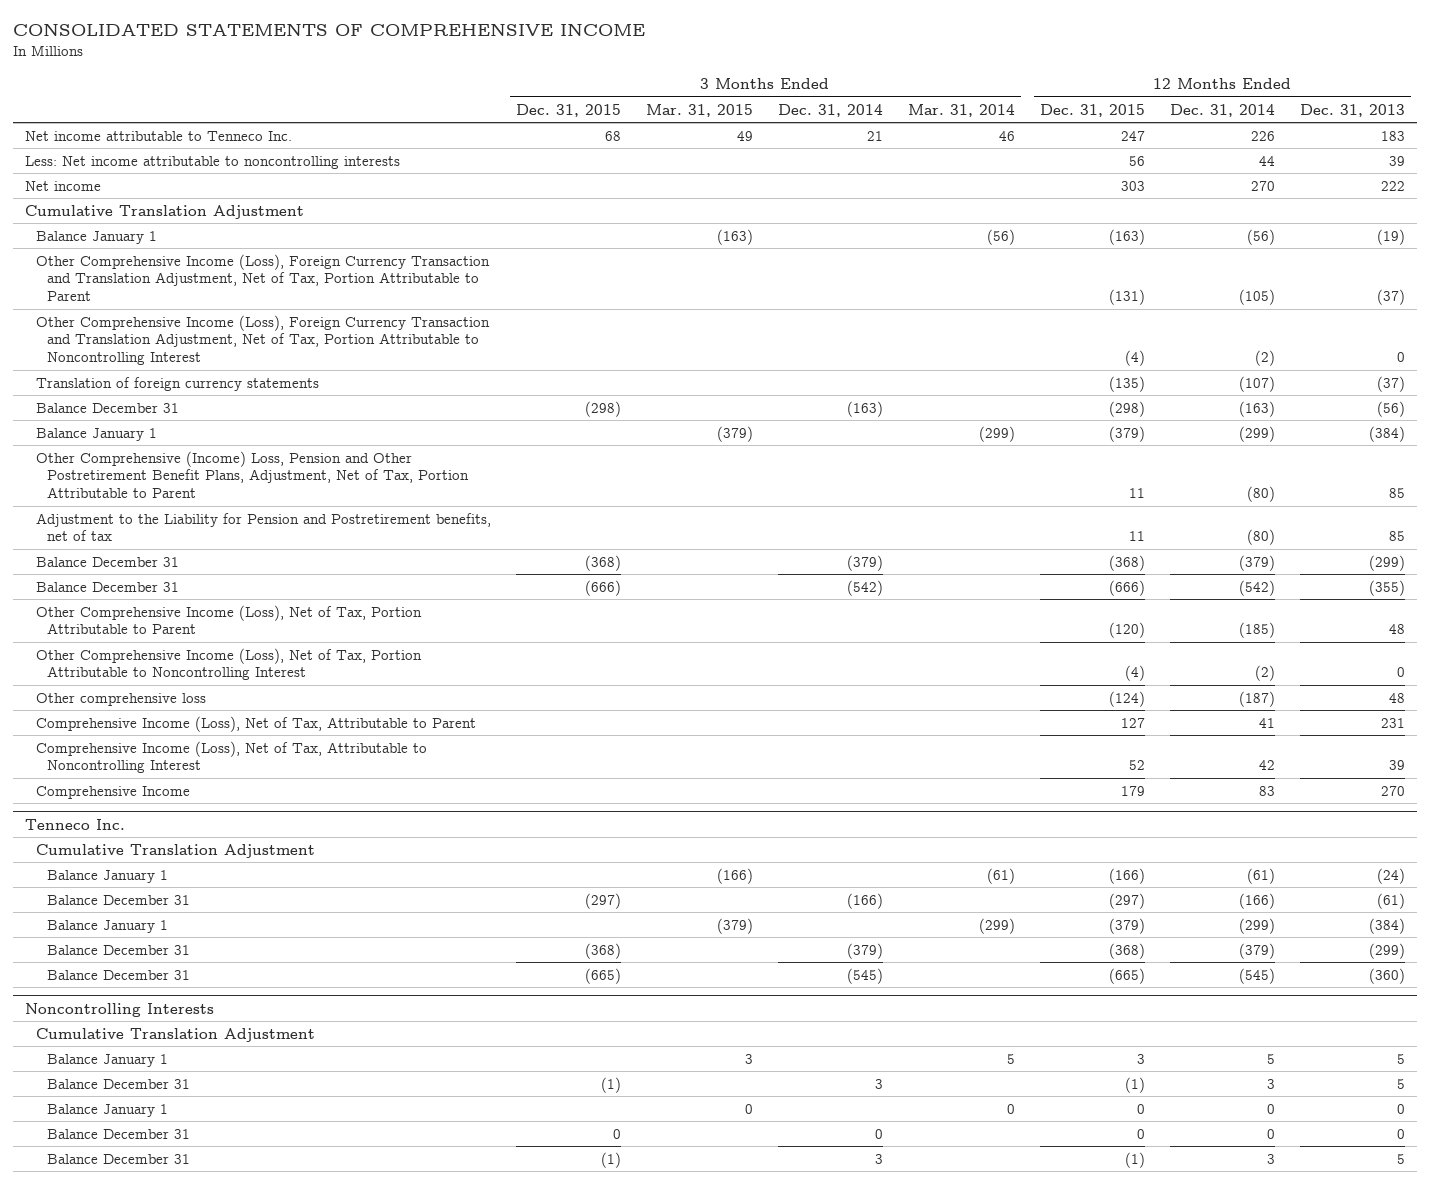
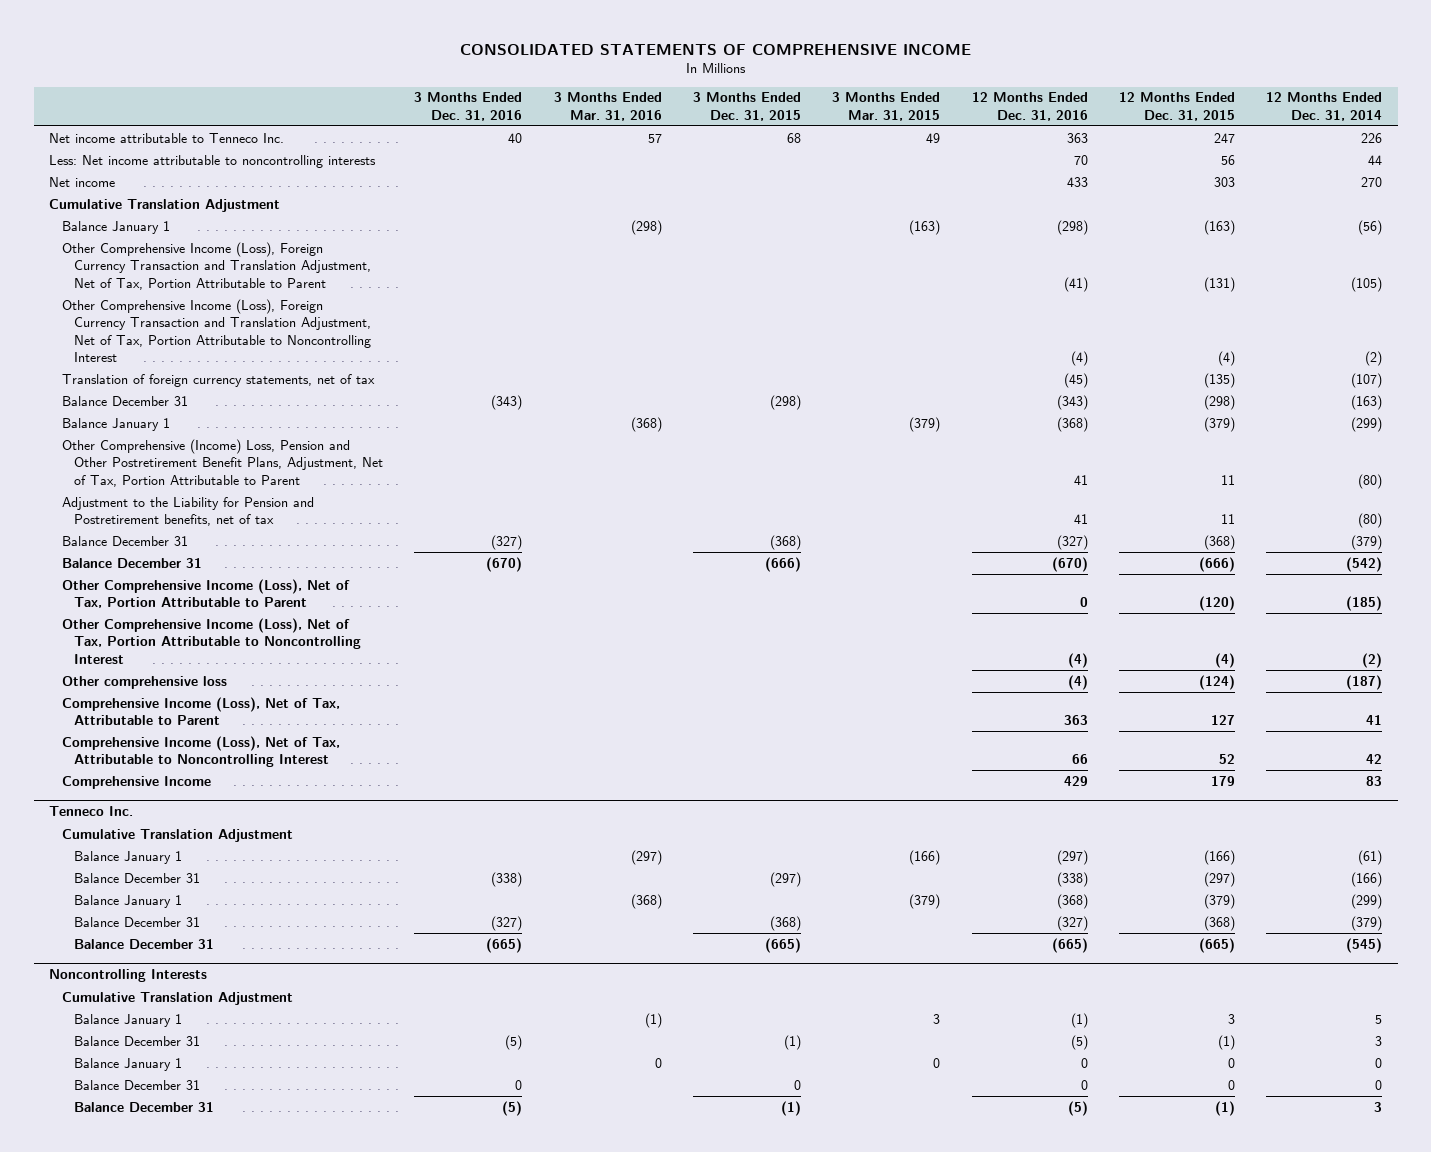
[777,103,883,117] Dec. 31, 2014 -> none
[907,103,1015,117] Mar. 31, 2014 -> none
[1299,103,1405,117] Dec. 31, 2013 -> none
none -> [414,92,523,121] 3 Months Ended Dec. 31, 2016
none -> [553,92,662,121] 3 Months Ended Mar. 31, 2016
none -> [971,92,1088,121] 12 Months Ended Dec. 31, 2016
[35,376,319,391] Translation of foreign currency statements -> [61,373,375,387] Translation of foreign currency statements, net of tax

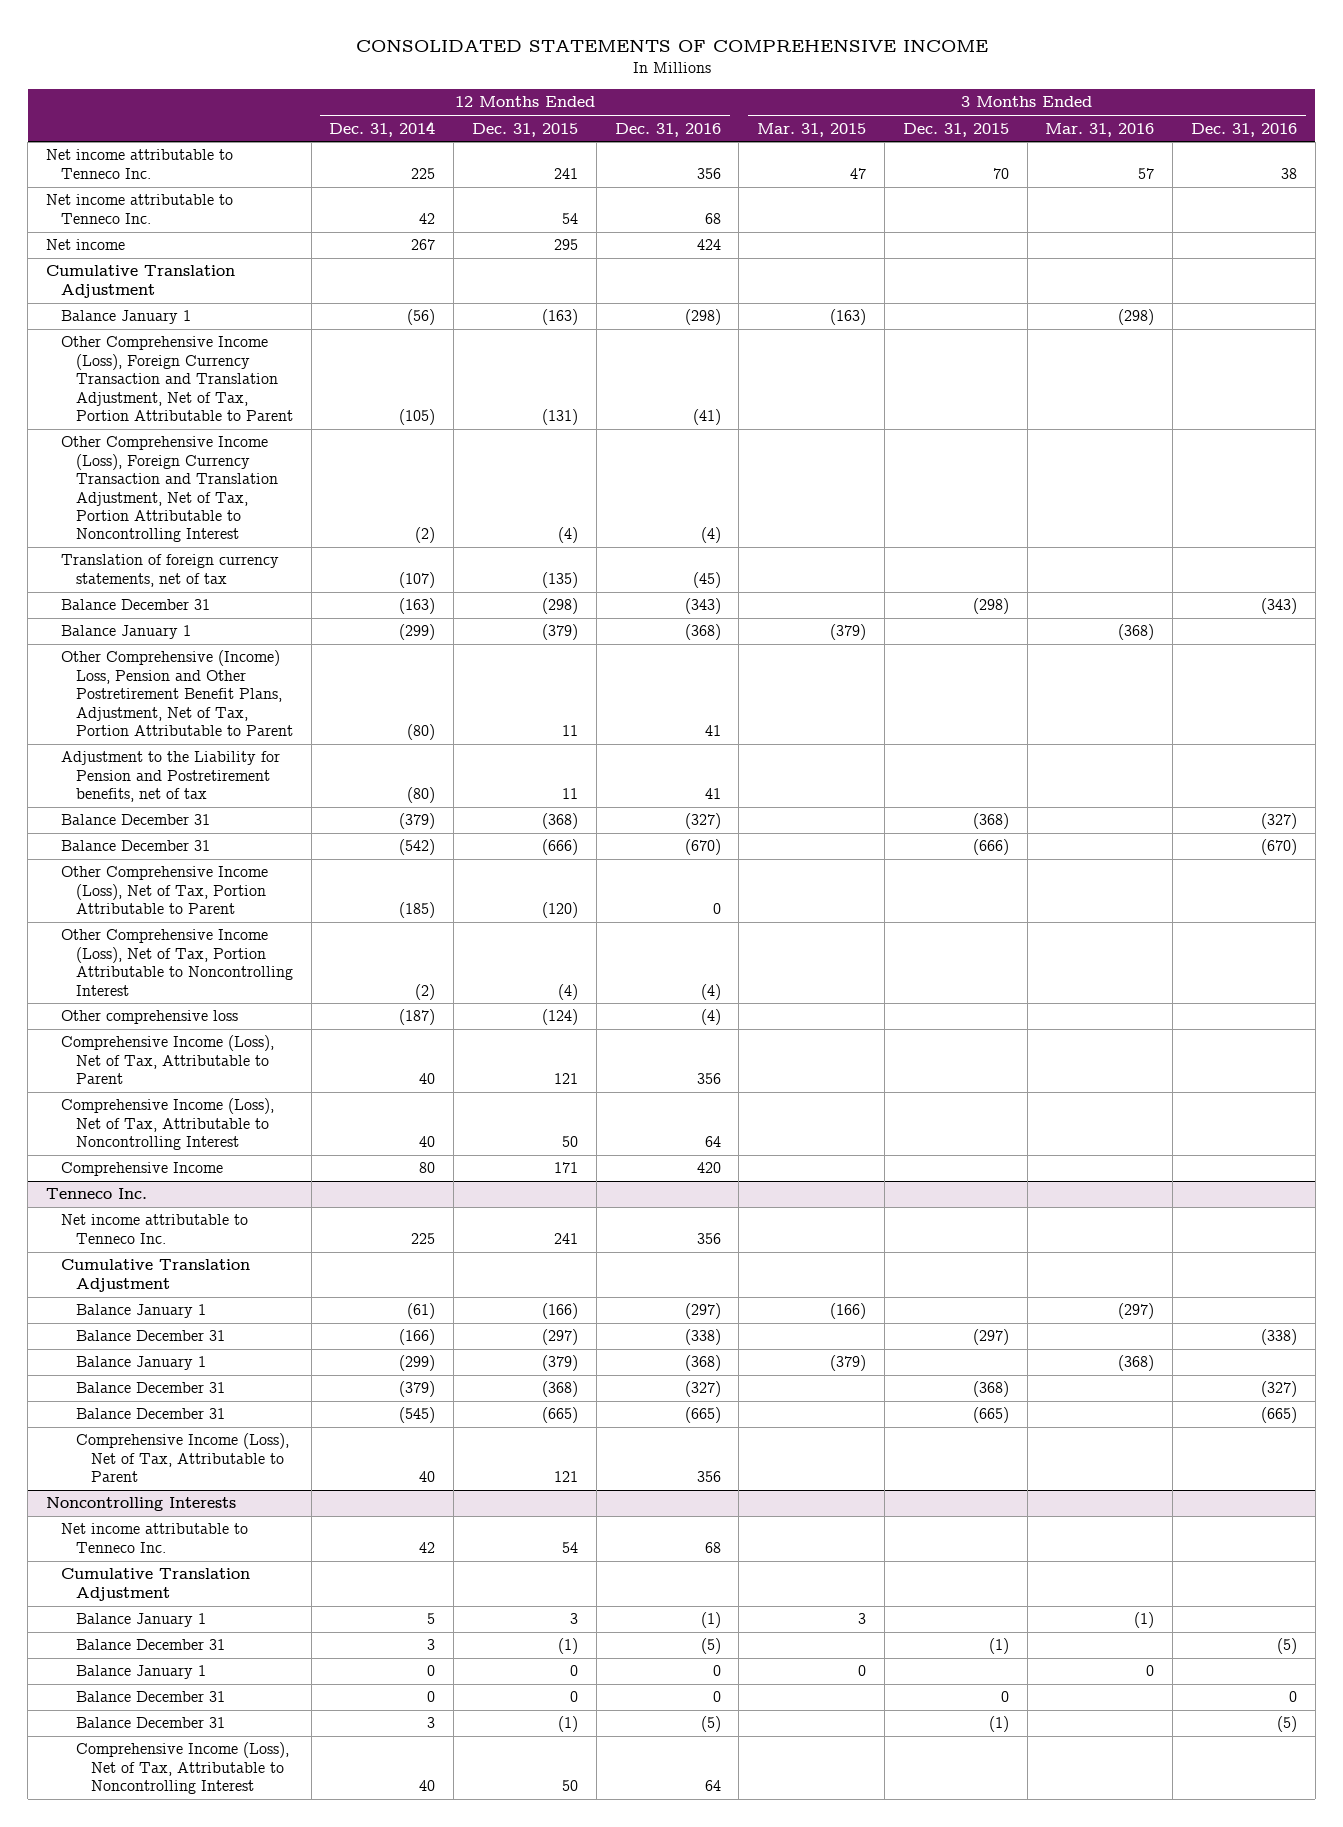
[508,132,523,143] 40 -> [1280,167,1297,179] 38
[786,132,801,143] 68 -> [992,167,1009,179] 70
[926,132,941,143] 49 -> [850,167,867,179] 47
[1066,132,1088,143] 363 -> [696,167,721,179] 356
[1213,132,1235,143] 247 -> [553,167,578,179] 241
[1361,132,1383,143] 226 -> [411,167,436,179] 225
[49,154,377,168] Less: Net income attributable to noncontrolling interests -> [46,194,234,224] Net income attributable to Tenneco Inc.
[1073,154,1088,165] 70 -> [704,212,721,224] 68
[1220,154,1235,165] 56 -> [561,212,578,224] 54
[1368,154,1383,165] 44 -> [419,212,436,224] 42
[1066,176,1088,187] 433 -> [696,239,721,251] 424
[1213,176,1235,187] 303 -> [553,239,578,251] 295
[1361,176,1383,187] 270 -> [411,239,436,251] 267
[1063,715,1088,726] 363 -> [696,1073,721,1085] 356
[1210,715,1235,726] 127 -> [553,1073,578,1085] 121
[1366,715,1383,726] 41 -> [419,1073,436,1085] 40
[1071,754,1088,765] 66 -> [704,1136,721,1148] 64
[1218,754,1235,765] 52 -> [561,1136,578,1148] 50
[1366,754,1383,765] 42 -> [419,1136,436,1148] 40
[1063,775,1088,786] 429 -> [696,1162,721,1174] 420
[1210,775,1235,786] 179 -> [553,1162,578,1174] 171
[1366,775,1383,786] 83 -> [419,1162,436,1174] 80
none -> [60,1214,248,1244] Net income attributable to Tenneco Inc.
none -> [75,1433,289,1483] Comprehensive Income (Loss), Net of Tax, Attributable to Parent
none -> [60,1523,248,1553] Net income attributable to Tenneco Inc.
none -> [75,1742,289,1795] Comprehensive Income (Loss), Net of Tax, Attributable to Noncontrolling Interest

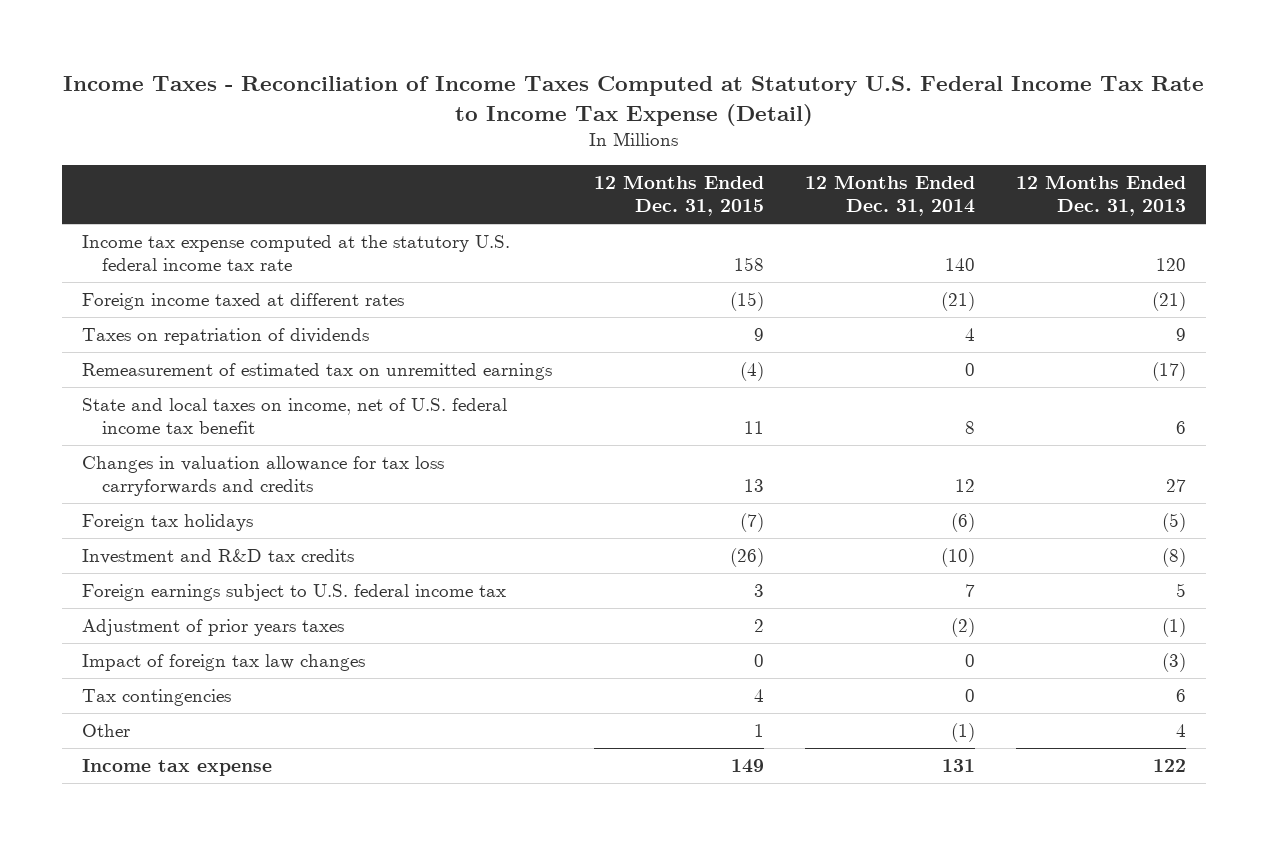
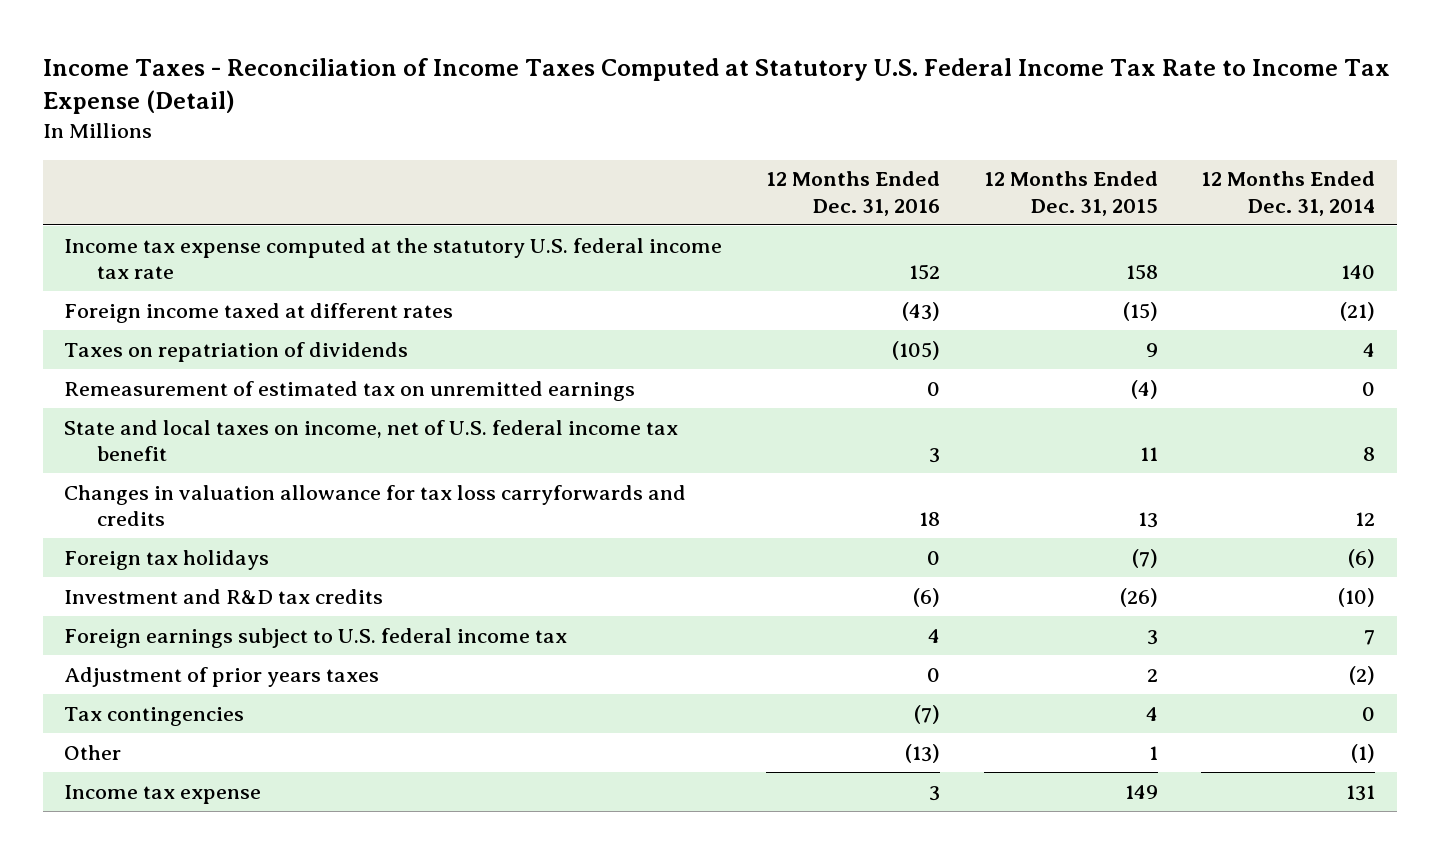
[1015,175,1186,217] 12 Months Ended Dec. 31, 2013 -> none
none -> [766,171,941,217] 12 Months Ended Dec. 31, 2016
[82,654,366,672] Impact of foreign tax law changes -> none

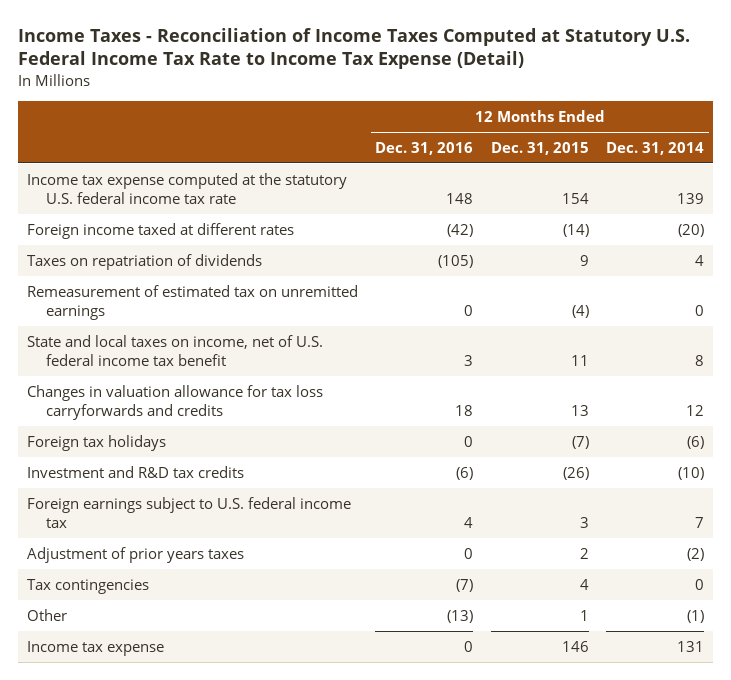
[909,264,941,281] 152 -> [446,193,474,205] 148
[1125,264,1158,281] 158 -> [561,193,589,205] 154
[1341,265,1376,280] 140 -> [677,193,705,205] 139
[902,301,941,321] (43) -> [447,223,474,237] (42)
[1122,301,1158,321] (15) -> [562,223,589,237] (14)
[1340,301,1376,321] (21) -> [678,223,705,237] (20)
[929,785,941,801] 3 -> [464,640,474,652] 0
[1124,784,1158,799] 149 -> [561,640,589,652] 146

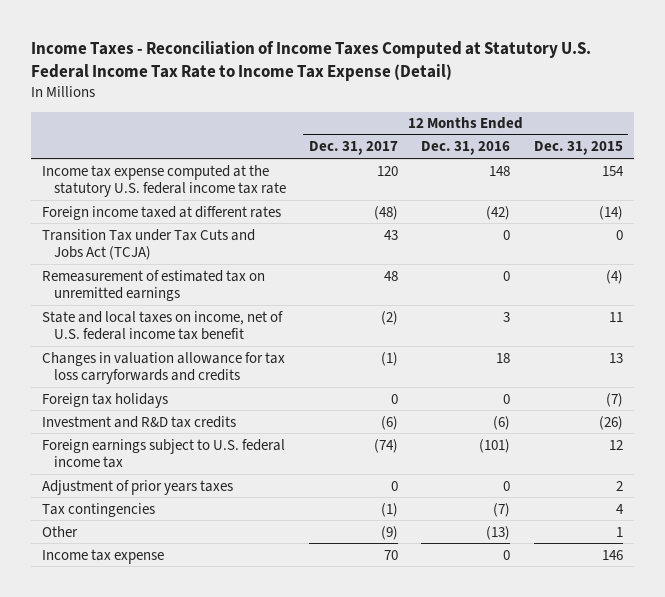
[606,141,705,155] Dec. 31, 2014 -> none
none -> [308,141,398,156] Dec. 31, 2017
[26,253,262,270] Taxes on repatriation of dividends -> none
none -> [42,228,256,261] Transition Tax under Tax Cuts and Jobs Act (TCJA)
[464,517,474,529] 4 -> [479,438,511,453] (101)
[579,517,589,529] 3 -> [608,439,623,450] 12

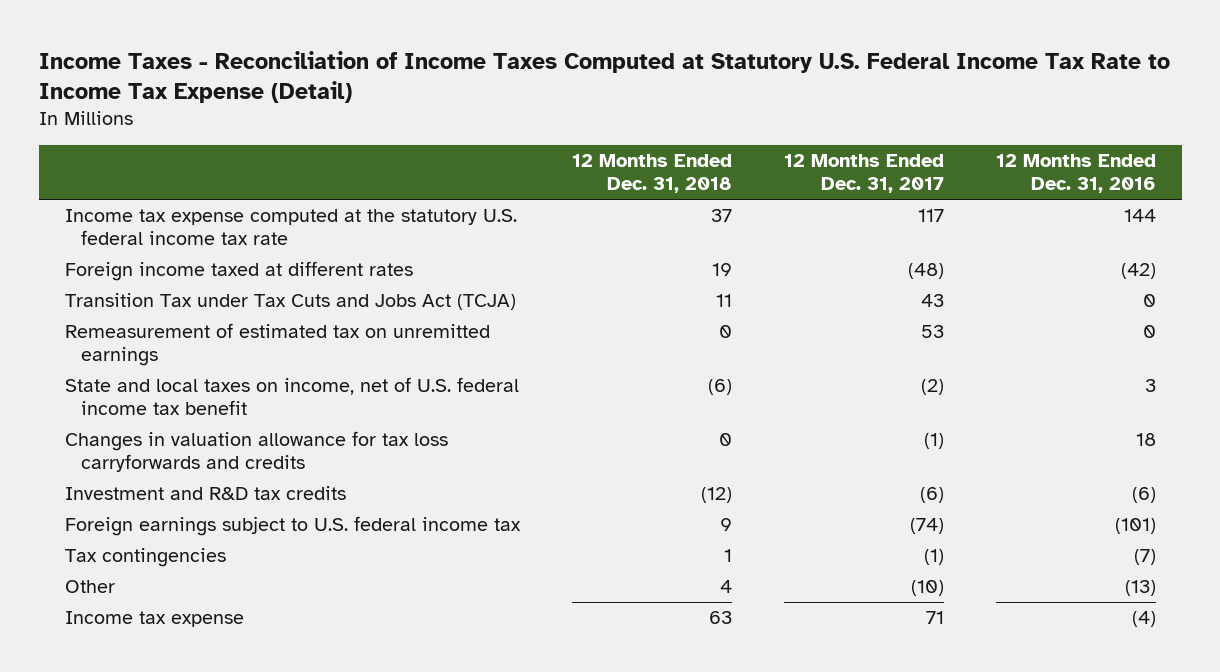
[533,141,623,156] Dec. 31, 2015 -> none
none -> [571,153,732,194] 12 Months Ended Dec. 31, 2018
[376,165,398,176] 120 -> [917,209,944,223] 117
[489,165,511,176] 148 -> [1123,209,1156,223] 144
[383,270,398,281] 48 -> [920,325,944,339] 53
[42,392,169,408] Foreign tax holidays -> none
[42,479,234,495] Adjustment of prior years taxes -> none
[380,525,398,540] (9) -> [910,580,944,597] (10)
[383,549,398,560] 70 -> [925,611,944,625] 71
[503,549,511,560] 0 -> [1131,611,1156,628] (4)

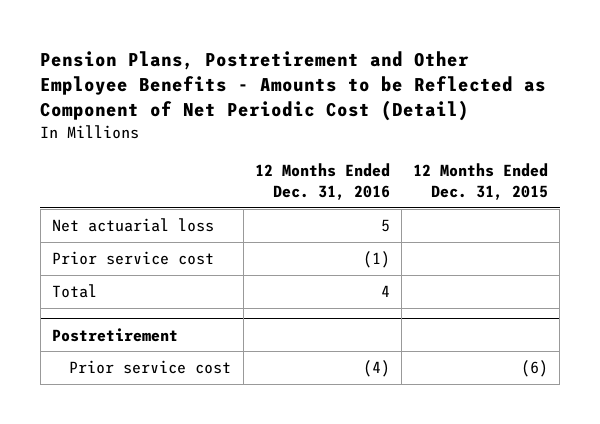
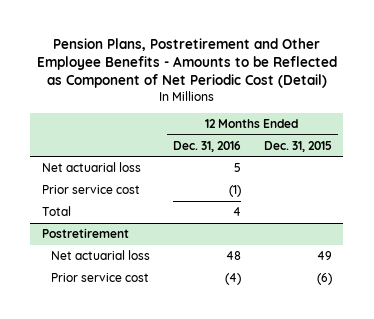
none -> [51,249,151,260] Net actuarial loss

